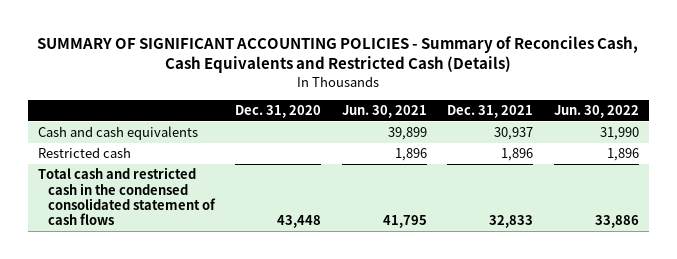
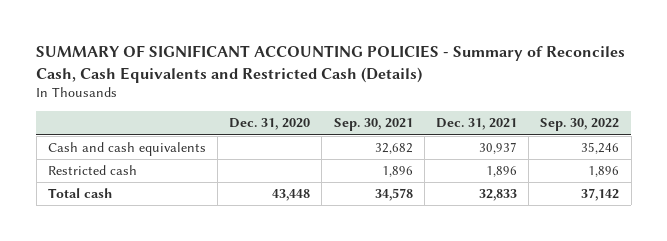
[341,104,427,118] Jun. 30, 2021 -> none
[553,104,639,118] Jun. 30, 2022 -> none
none -> [333,118,413,132] Sep. 30, 2021
none -> [540,118,620,132] Sep. 30, 2022
[38,167,217,226] Total cash and restricted cash in the condensed consolidated statement of cash flows -> [47,188,112,199] Total cash

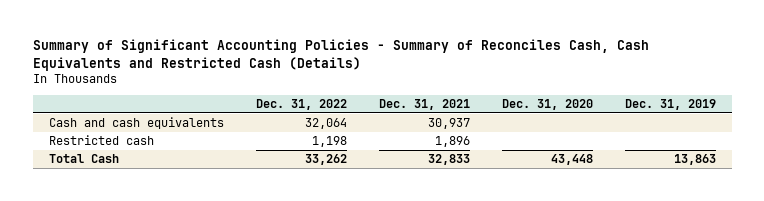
[36,45,626,83] SUMMARY OF SIGNIFICANT ACCOUNTING POLICIES - Summary of Reconciles Cash, Cash Equivalents and Restricted Cash (Details) -> [32,39,649,72] Summary of Significant Accounting Policies - Summary of Reconciles Cash, Cash Equivalents and Restricted Cash (Details)
[333,118,413,132] Sep. 30, 2021 -> none
[540,118,620,132] Sep. 30, 2022 -> none
none -> [255,99,347,111] Dec. 31, 2022
none -> [624,99,716,111] Dec. 31, 2019
[47,188,112,199] Total cash -> [48,154,119,164] Total Cash

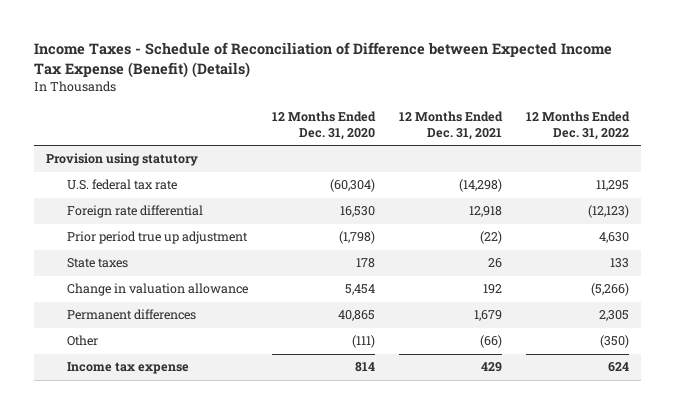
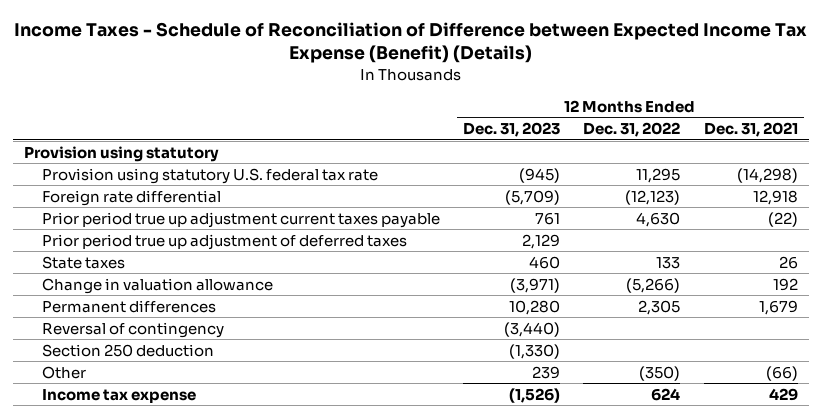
[271,110,376,140] 12 Months Ended Dec. 31, 2020 -> none
none -> [463,121,561,137] Dec. 31, 2023
[66,179,177,191] U.S. federal tax rate -> [41,167,378,184] Provision using statutory U.S. federal tax rate
[66,231,248,245] Prior period true up adjustment -> [41,211,440,228] Prior period true up adjustment current taxes payable
none -> [41,233,407,250] Prior period true up adjustment of deferred taxes
none -> [41,321,224,338] Reversal of contingency
none -> [41,343,214,357] Section 250 deduction

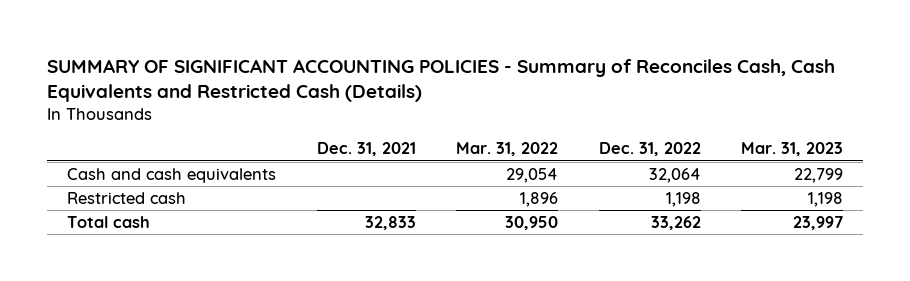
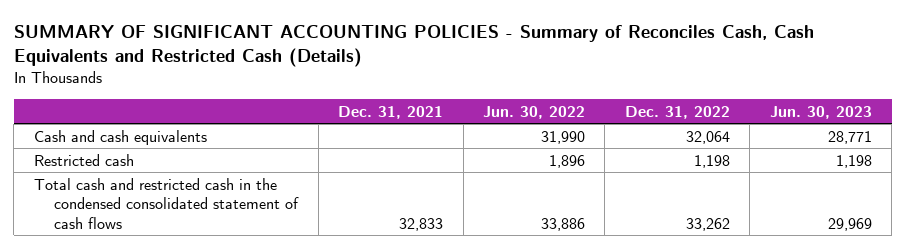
[456,142,559,157] Mar. 31, 2022 -> none
[740,142,843,157] Mar. 31, 2023 -> none
none -> [483,105,586,119] Jun. 30, 2022
none -> [769,105,872,119] Jun. 30, 2023
[67,215,151,228] Total cash -> [33,177,300,229] Total cash and restricted cash in the condensed consolidated statement of cash flows

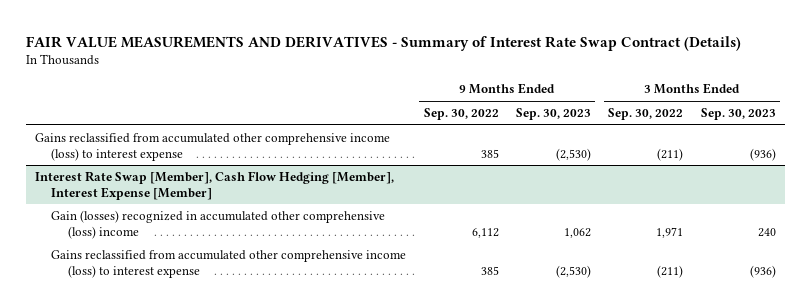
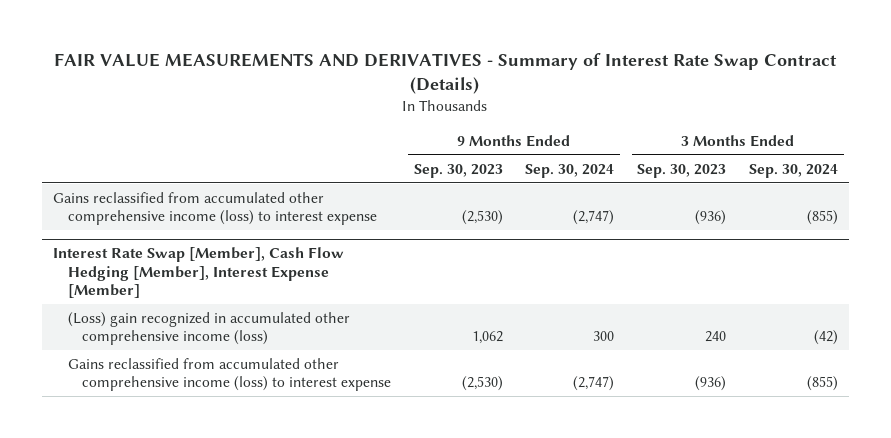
[423,108,499,121] Sep. 30, 2022 -> none
[608,108,684,121] Sep. 30, 2022 -> none
none -> [525,163,615,178] Sep. 30, 2024
none -> [748,163,838,178] Sep. 30, 2024
[51,210,386,239] Gain (losses) recognized in accumulated other comprehensive (loss) income -> [67,312,350,346] (Loss) gain recognized in accumulated other comprehensive income (loss)

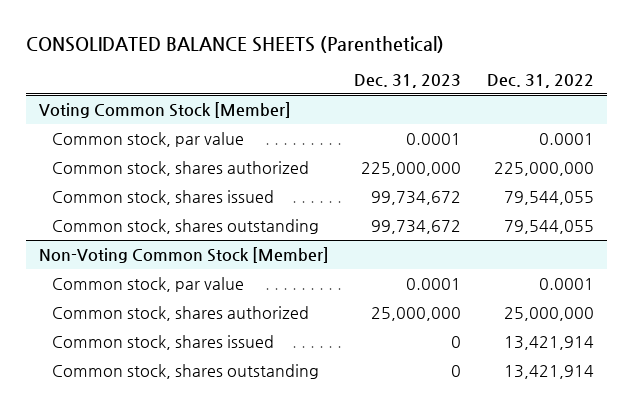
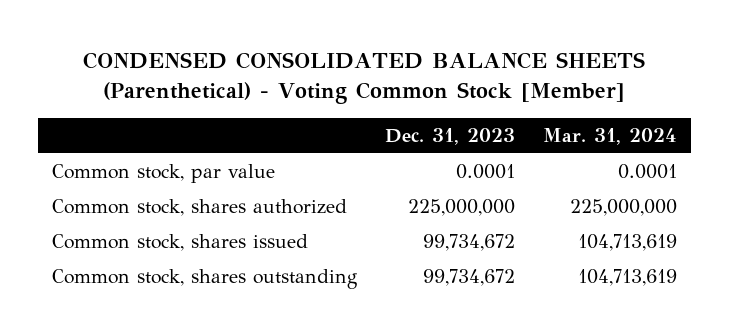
[25,35,444,53] CONSOLIDATED BALANCE SHEETS (Parenthetical) -> [83,52,646,105] CONDENSED CONSOLIDATED BALANCE SHEETS (Parenthetical) - Voting Common Stock [Member]
[487,73,595,88] Dec. 31, 2022 -> none
none -> [542,127,677,145] Mar. 31, 2024
[38,101,291,118] Voting Common Stock [Member] -> none
[38,246,329,263] Non-Voting Common Stock [Member] -> none
[52,276,245,292] Common stock, par value -> none
[52,305,310,321] Common stock, shares authorized -> none
[52,334,275,350] Common stock, shares issued -> none
[52,363,320,379] Common stock, shares outstanding -> none

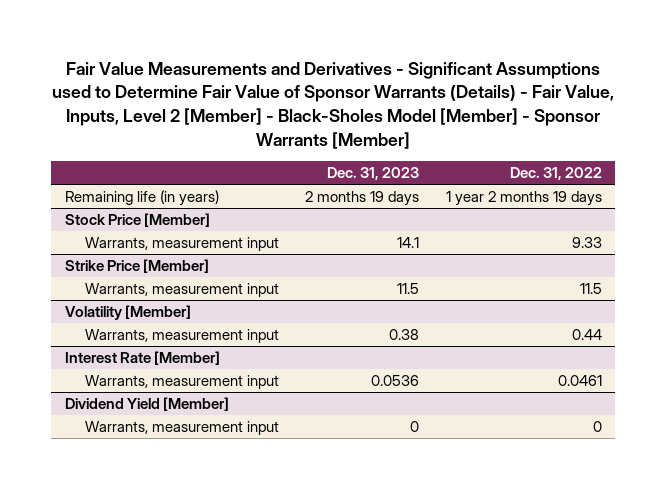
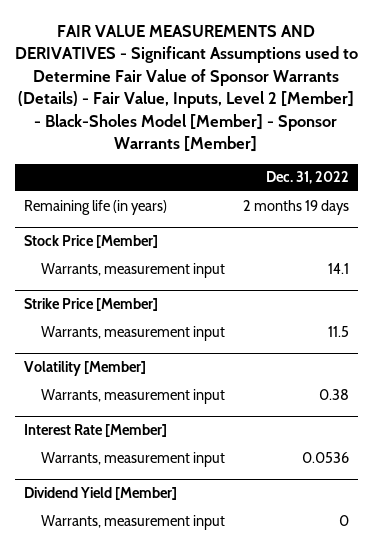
[52,61,615,149] Fair Value Measurements and Derivatives - Significant Assumptions used to Determine Fair Value of Sponsor Warrants (Details) - Fair Value, Inputs, Level 2 [Member] - Black-Sholes Model [Member] - Sponsor Warrants [Member] -> [15,25,359,153] FAIR VALUE MEASUREMENTS AND DERIVATIVES - Significant Assumptions used to Determine Fair Value of Sponsor Warrants (Details) - Fair Value, Inputs, Level 2 [Member] - Black-Sholes Model [Member] - Sponsor Warrants [Member]
[327,166,420,180] Dec. 31, 2023 -> none
[445,191,602,207] 1 year 2 months 19 days -> [243,199,350,215] 2 months 19 days
[571,237,602,249] 9.33 -> [328,262,350,274] 14.1
[571,329,602,341] 0.44 -> [319,388,350,400] 0.38
[557,375,602,387] 0.0461 -> [302,451,350,463] 0.0536

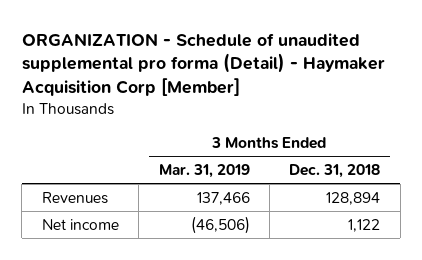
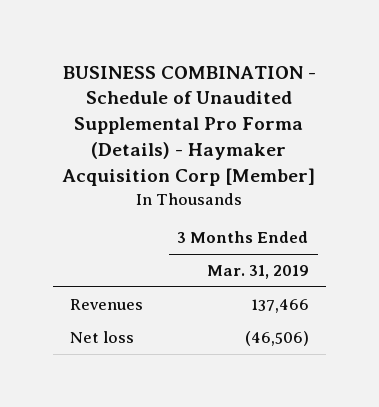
[21,32,385,97] ORGANIZATION - Schedule of unaudited supplemental pro forma (Detail) - Haymaker Acquisition Corp [Member] -> [62,65,317,187] BUSINESS COMBINATION - Schedule of Unaudited Supplemental Pro Forma (Details) - Haymaker Acquisition Corp [Member]
[289,163,381,178] Dec. 31, 2018 -> none
[41,218,119,230] Net income -> [70,331,135,344] Net loss

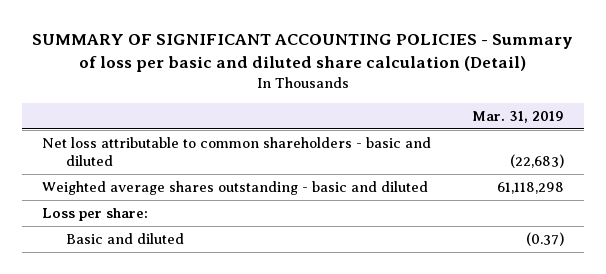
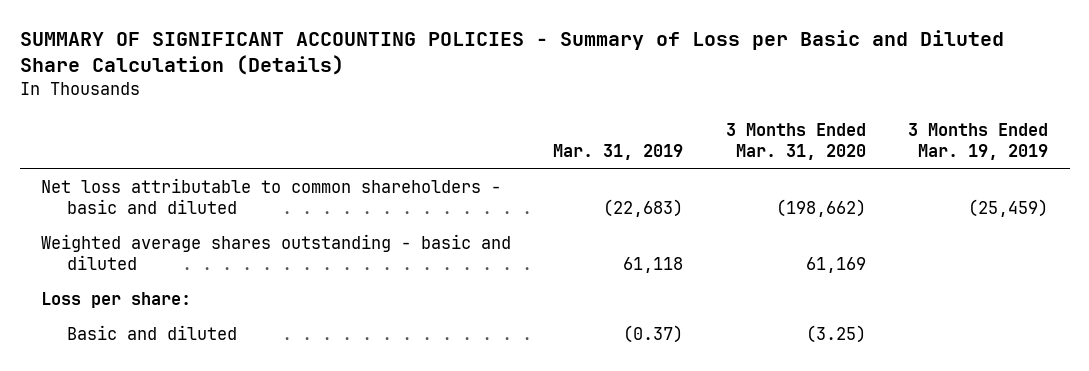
[31,34,573,73] SUMMARY OF SIGNIFICANT ACCOUNTING POLICIES - Summary of loss per basic and diluted share calculation (Detail) -> [19,29,1004,76] SUMMARY OF SIGNIFICANT ACCOUNTING POLICIES - Summary of Loss per Basic and Diluted Share Calculation (Details)
none -> [725,122,866,161] 3 Months Ended Mar. 31, 2020
none -> [908,122,1049,161] 3 Months Ended Mar. 19, 2019
[496,182,564,195] 61,118,298 -> [623,256,684,273] 61,118

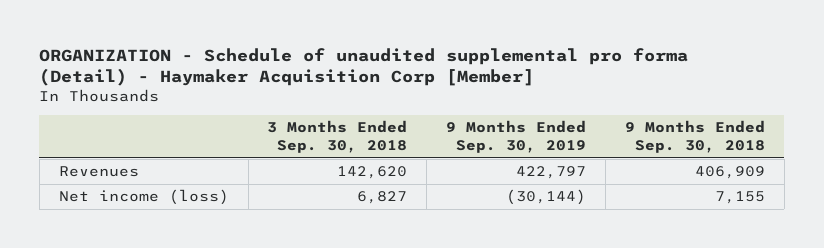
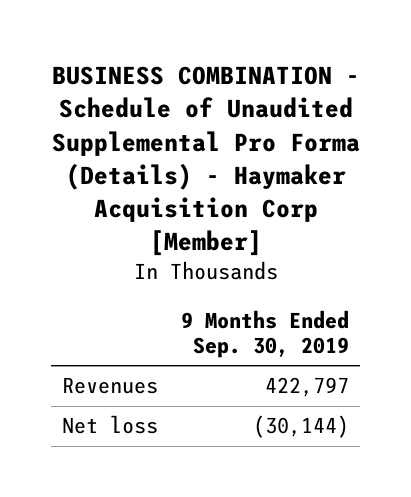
[39,47,689,87] ORGANIZATION - Schedule of unaudited supplemental pro forma (Detail) - Haymaker Acquisition Corp [Member] -> [51,66,360,257] BUSINESS COMBINATION - Schedule of Unaudited Supplemental Pro Forma (Details) - Haymaker Acquisition Corp [Member]
[267,120,408,153] 3 Months Ended Sep. 30, 2018 -> none
[624,120,765,153] 9 Months Ended Sep. 30, 2018 -> none
[58,189,229,206] Net income (loss) -> [62,415,159,435] Net loss

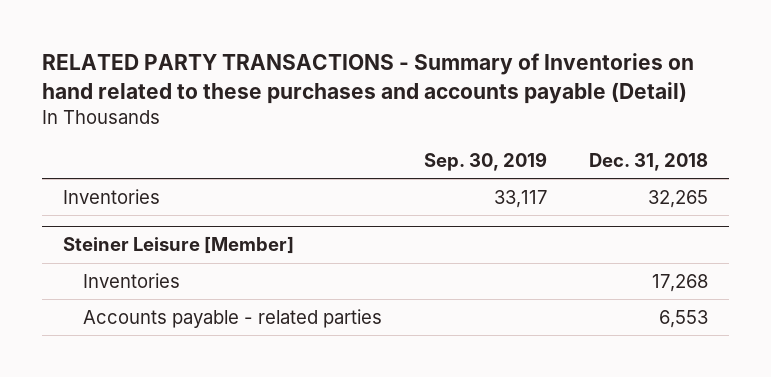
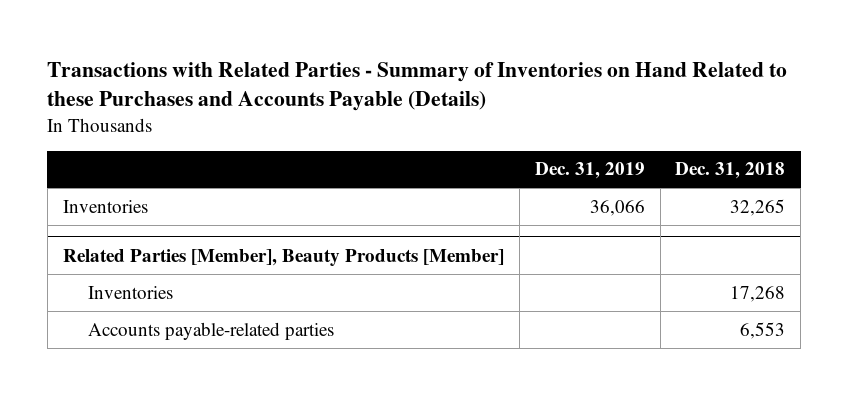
[41,53,694,104] RELATED PARTY TRANSACTIONS - Summary of Inventories on hand related to these purchases and accounts payable (Detail) -> [47,61,788,112] Transactions with Related Parties - Summary of Inventories on Hand Related to these Purchases and Accounts Payable (Details)
[423,152,547,172] Sep. 30, 2019 -> none
none -> [534,162,645,180] Dec. 31, 2019
[62,236,294,255] Steiner Leisure [Member] -> none
none -> [62,248,504,266] Related Parties [Member], Beauty Products [Member]
[82,308,382,328] Accounts payable - related parties -> [87,321,334,340] Accounts payable-related parties

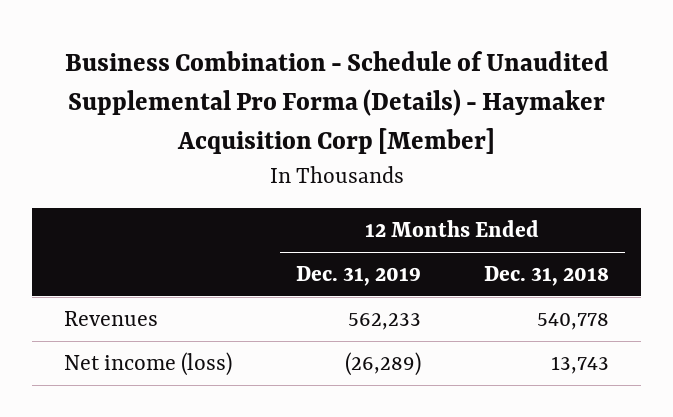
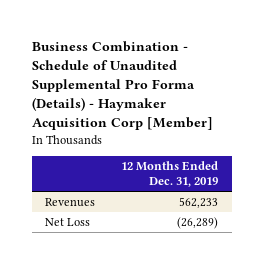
[484,266,610,287] Dec. 31, 2018 -> none
[63,352,232,377] Net income (loss) -> [44,218,90,227] Net Loss

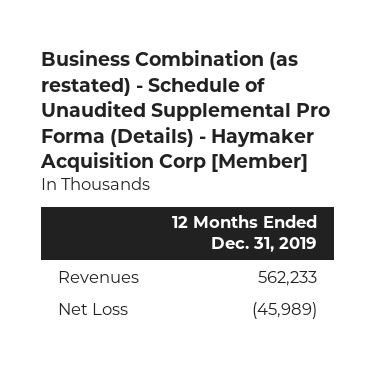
[31,40,213,131] Business Combination - Schedule of Unaudited Supplemental Pro Forma (Details) - Haymaker Acquisition Corp [Member] -> [39,50,330,173] Business Combination (as restated) - Schedule of Unaudited Supplemental Pro Forma (Details) - Haymaker Acquisition Corp [Member]
[177,217,219,230] (26,289) -> [252,301,318,319] (45,989)

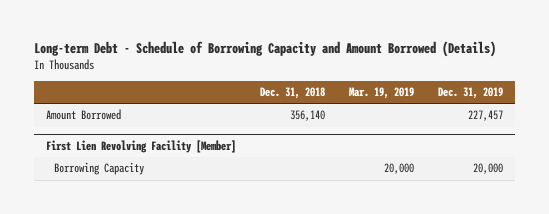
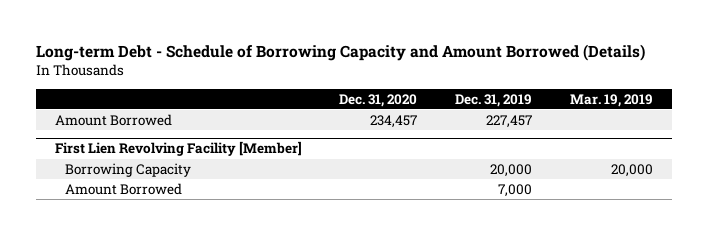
[259,87,325,100] Dec. 31, 2018 -> none
none -> [339,93,418,107] Dec. 31, 2020
none -> [65,182,183,195] Amount Borrowed

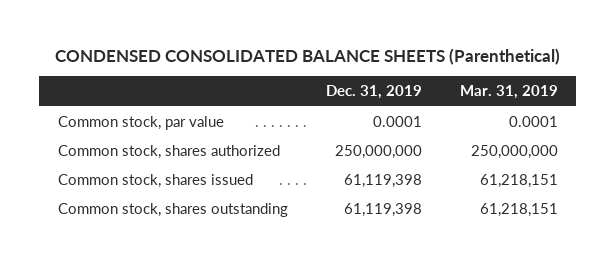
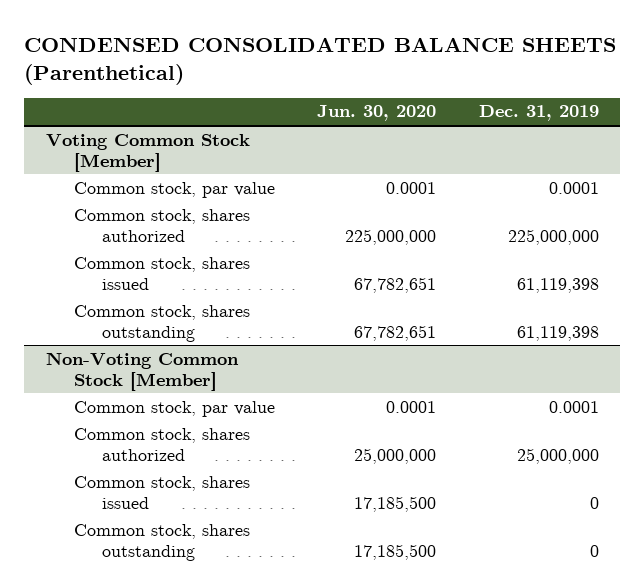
[459,85,558,100] Mar. 31, 2019 -> none
none -> [317,105,437,122] Jun. 30, 2020
none -> [45,133,250,172] Voting Common Stock [Member]
[334,144,422,159] 250,000,000 -> [507,228,599,245] 225,000,000
none -> [45,351,239,391] Non-Voting Common Stock [Member]
none -> [74,400,276,417] Common stock, par value
none -> [74,427,251,461] Common stock, shares authorized
none -> [74,475,251,509] Common stock, shares issued
none -> [74,523,251,561] Common stock, shares outstanding

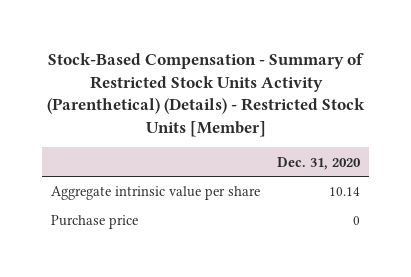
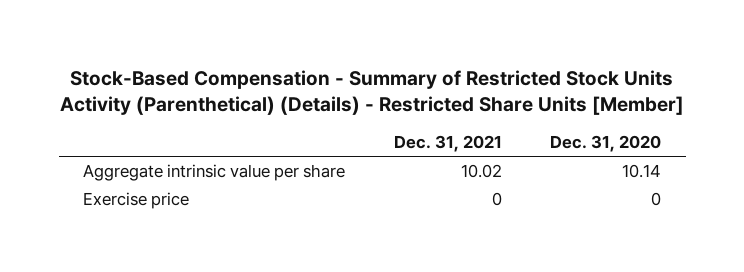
[46,52,365,137] Stock-Based Compensation - Summary of Restricted Stock Units Activity (Parenthetical) (Details) - Restricted Stock Units [Member] -> [60,69,685,116] Stock-Based Compensation - Summary of Restricted Stock Units Activity (Parenthetical) (Details) - Restricted Share Units [Member]
none -> [393,135,502,153] Dec. 31, 2021
[50,215,138,230] Purchase price -> [83,192,190,210] Exercise price

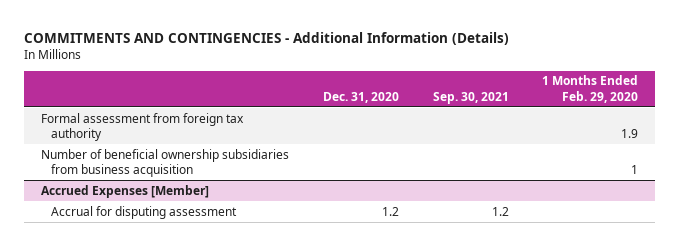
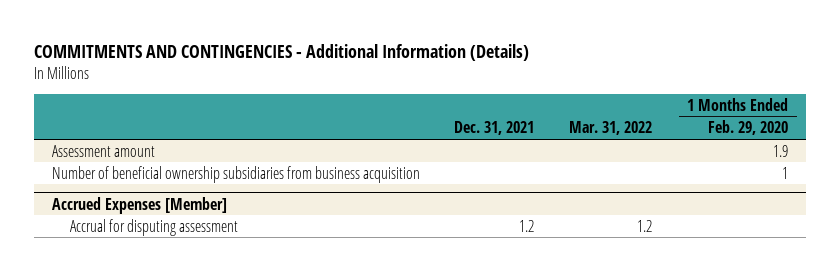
[322,91,399,103] Dec. 31, 2020 -> none
[432,91,509,104] Sep. 30, 2021 -> none
none -> [454,121,535,136] Dec. 31, 2021
none -> [569,121,653,136] Mar. 31, 2022
[41,112,245,141] Formal assessment from foreign tax authority -> none
none -> [51,144,155,157] Assessment amount

